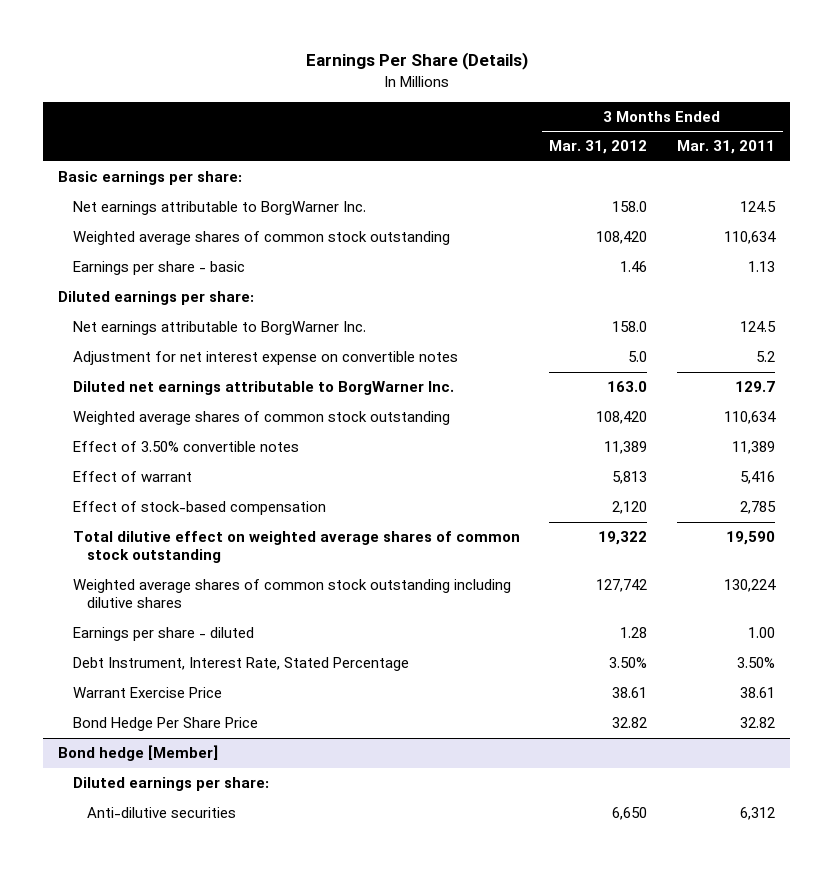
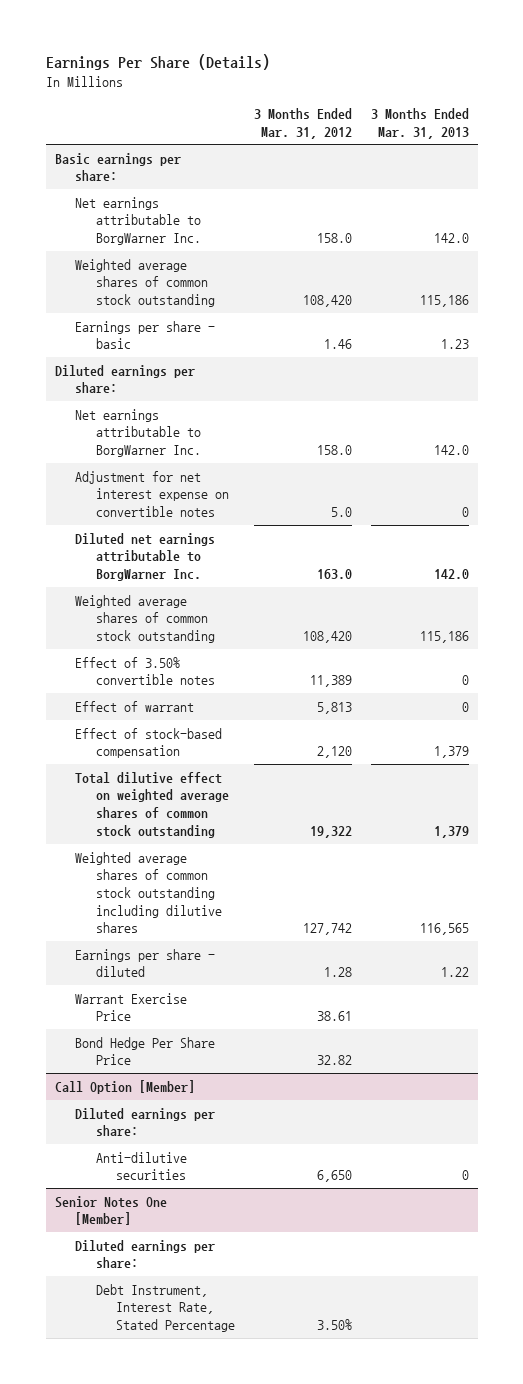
[677,140,776,155] Mar. 31, 2011 -> none
none -> [370,107,469,139] 3 Months Ended Mar. 31, 2013
[72,657,409,672] Debt Instrument, Interest Rate, Stated Percentage -> none
[58,745,219,762] Bond hedge [Member] -> none
none -> [54,1079,195,1094] Call Option [Member]
none -> [54,1195,167,1226] Senior Notes One [Member]
none -> [75,1239,216,1269] Diluted earnings per share:
none -> [95,1283,236,1333] Debt Instrument, Interest Rate, Stated Percentage

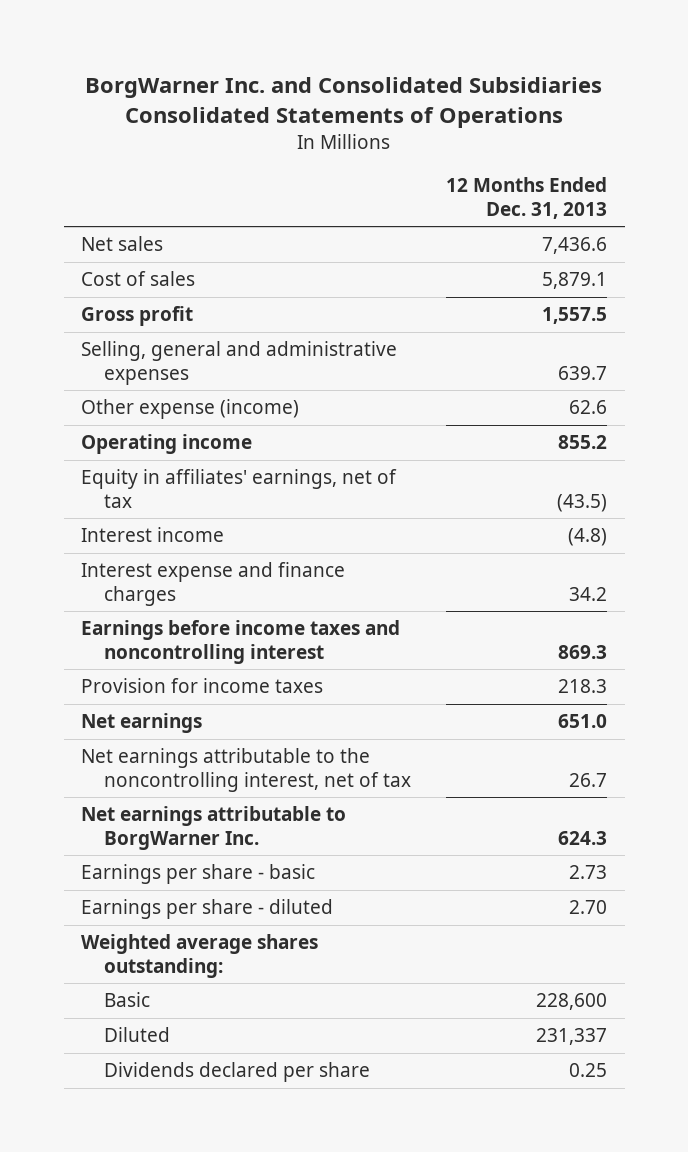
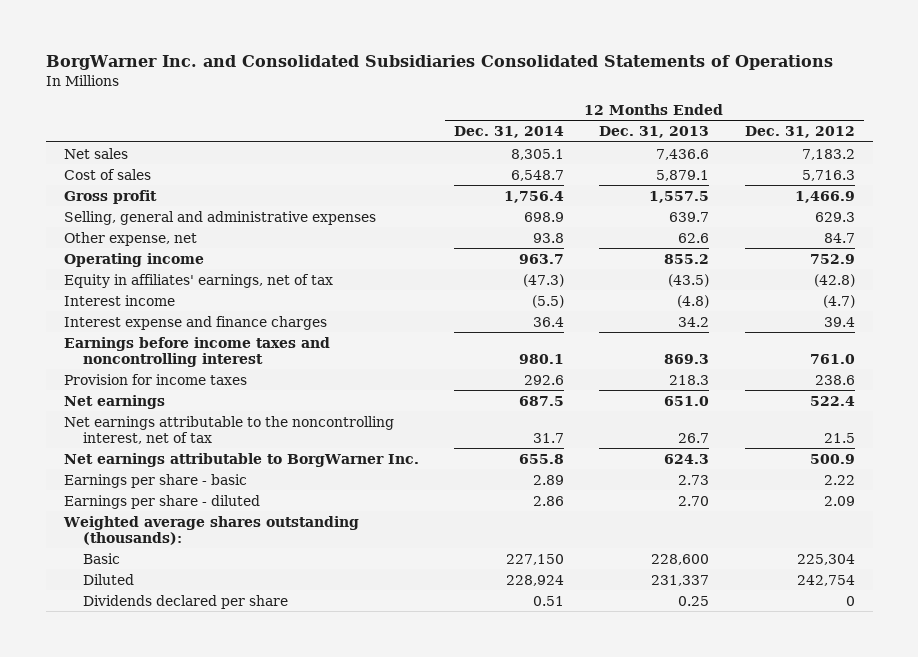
none -> [453,126,564,139] Dec. 31, 2014
none -> [744,126,855,139] Dec. 31, 2012
[81,399,300,420] Other expense (income) -> [63,231,197,246] Other expense, net
[81,934,319,978] Weighted average shares outstanding: -> [62,515,359,545] Weighted average shares outstanding (thousands):

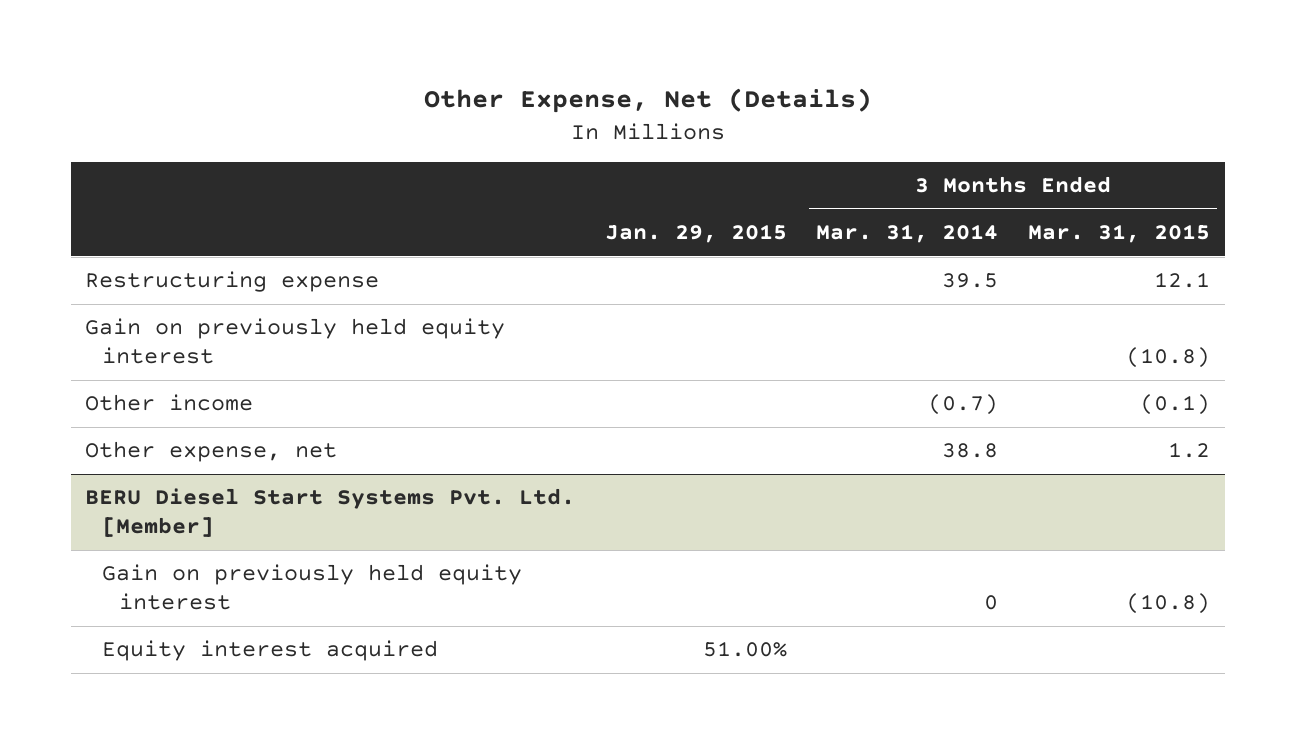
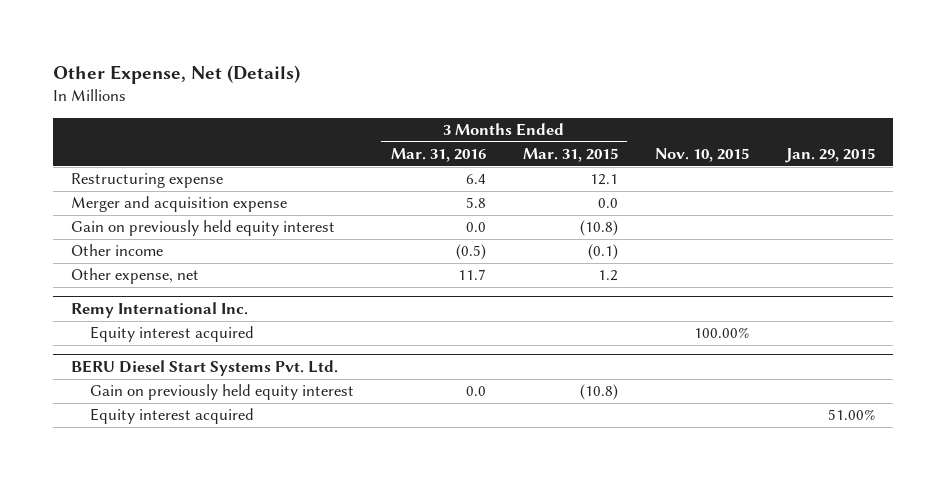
[816,224,999,244] Mar. 31, 2014 -> none
none -> [390,148,486,163] Mar. 31, 2016
none -> [654,148,749,163] Nov. 10, 2015
none -> [71,196,288,213] Merger and acquisition expense
none -> [71,302,249,319] Remy International Inc.
none -> [89,326,254,343] Equity interest acquired
[85,488,576,538] BERU Diesel Start Systems Pvt. Ltd. [Member] -> [71,360,339,377] BERU Diesel Start Systems Pvt. Ltd.

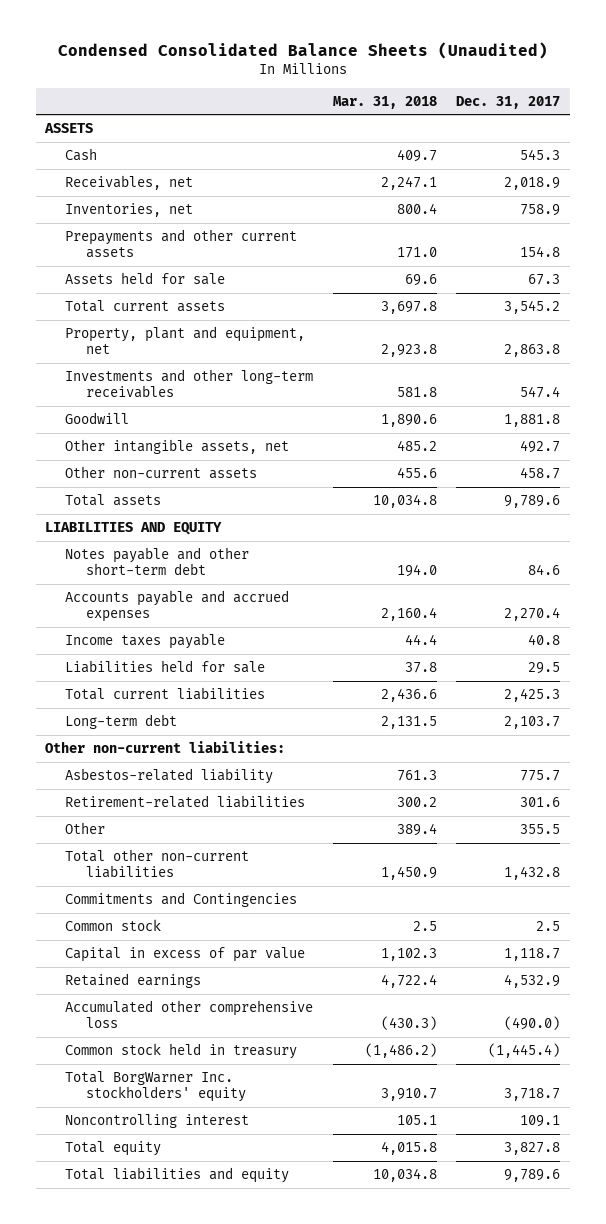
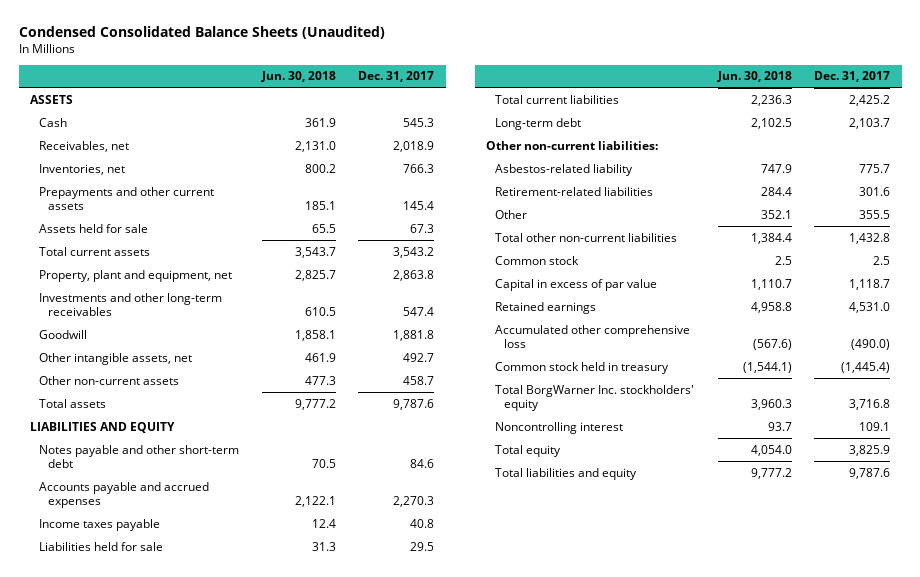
[332,95,437,109] Mar. 31, 2018 -> none
none -> [260,71,336,83] Jun. 30, 2018
[520,204,561,217] 758.9 -> [403,163,435,173] 766.3
[520,246,561,258] 154.8 -> [403,200,435,210] 145.4
[504,300,561,315] 3,545.2 -> [393,246,435,258] 3,543.2
[504,495,561,509] 9,789.6 -> [393,398,435,410] 9,787.6
[504,607,561,622] 2,270.4 -> [393,495,435,507] 2,270.3
[504,688,561,703] 2,425.3 -> [849,94,891,106] 2,425.2
[65,892,298,908] Commitments and Contingencies -> none
[504,974,561,989] 4,532.9 -> [849,301,891,313] 4,531.0
[504,1088,561,1102] 3,718.7 -> [849,398,891,410] 3,716.8
[504,1142,561,1156] 3,827.8 -> [849,444,891,456] 3,825.9
[504,1169,561,1183] 9,789.6 -> [849,467,891,479] 9,787.6

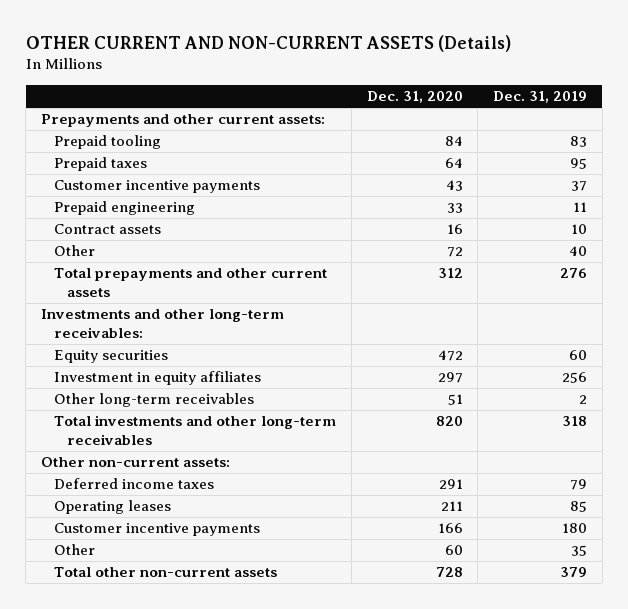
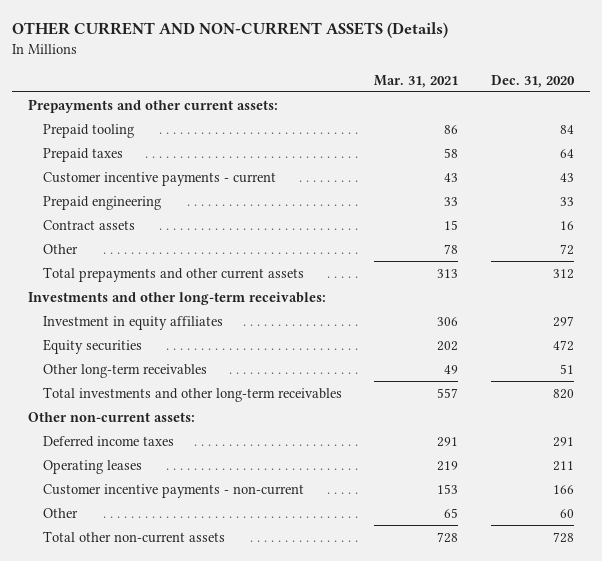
[492,90,587,103] Dec. 31, 2019 -> none
none -> [374,74,459,88] Mar. 31, 2021
[54,180,261,194] Customer incentive payments -> [42,171,276,186] Customer incentive payments - current
[54,350,169,364] Equity securities -> [42,338,142,354] Equity securities
[54,523,261,537] Customer incentive payments -> [42,483,304,498] Customer incentive payments - non-current

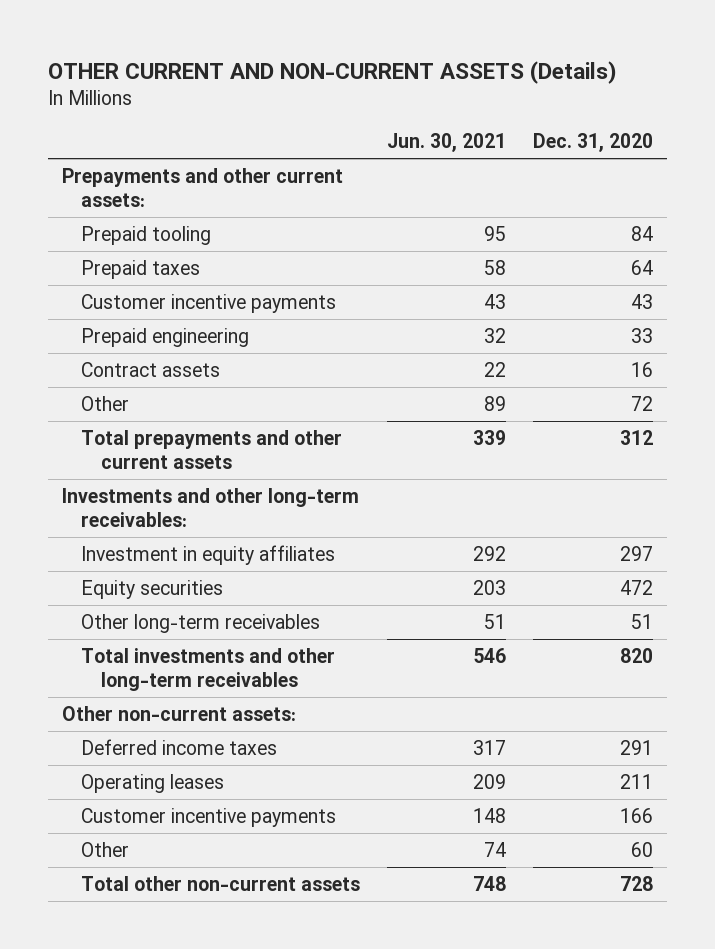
[374,74,459,88] Mar. 31, 2021 -> none
none -> [387,133,507,153] Jun. 30, 2021
[42,171,276,186] Customer incentive payments - current -> [81,293,337,313] Customer incentive payments
[42,483,304,498] Customer incentive payments - non-current -> [81,807,337,827] Customer incentive payments

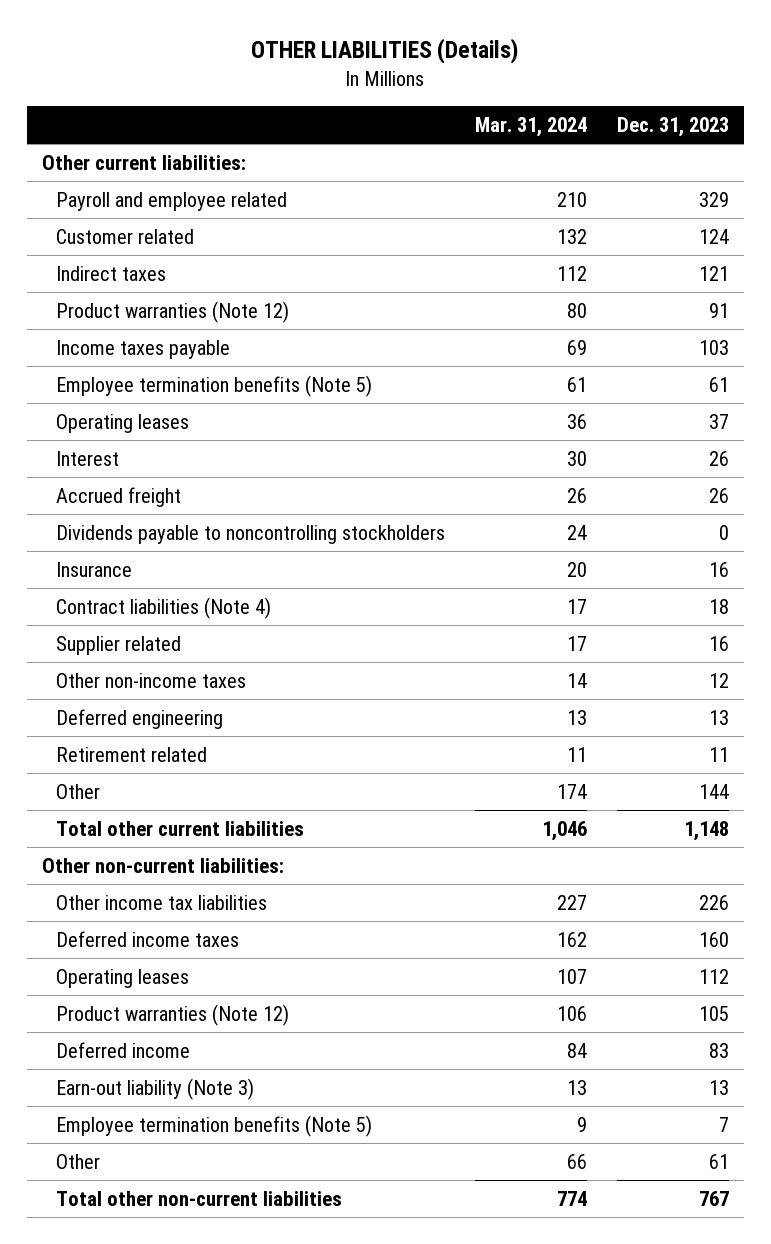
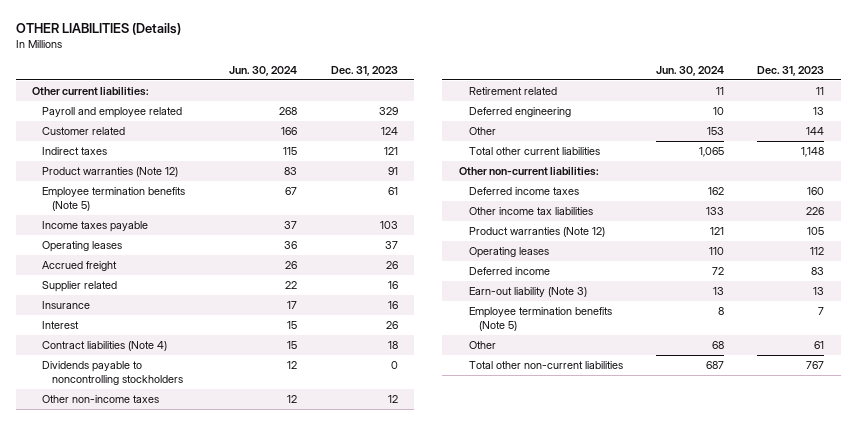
[475,117,588,138] Mar. 31, 2024 -> none
none -> [229,65,298,76] Jun. 30, 2024
[56,339,231,359] Income taxes payable -> [42,221,149,233] Income taxes payable
[56,635,182,655] Supplier related -> [42,281,118,293] Supplier related
[56,450,120,466] Interest -> [42,321,80,330] Interest
[56,524,446,544] Dividends payable to noncontrolling stockholders -> [42,361,184,386] Dividends payable to noncontrolling stockholders
[56,708,224,729] Deferred engineering -> [468,107,571,118] Deferred engineering
[56,894,268,910] Other income tax liabilities -> [468,207,593,216] Other income tax liabilities
[56,968,190,988] Operating leases -> [468,247,549,259] Operating leases

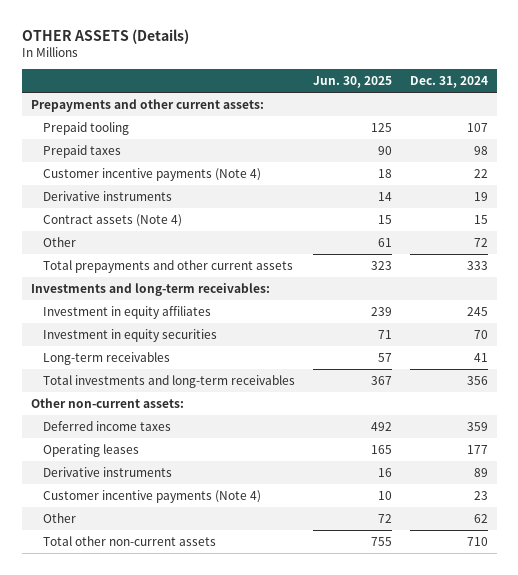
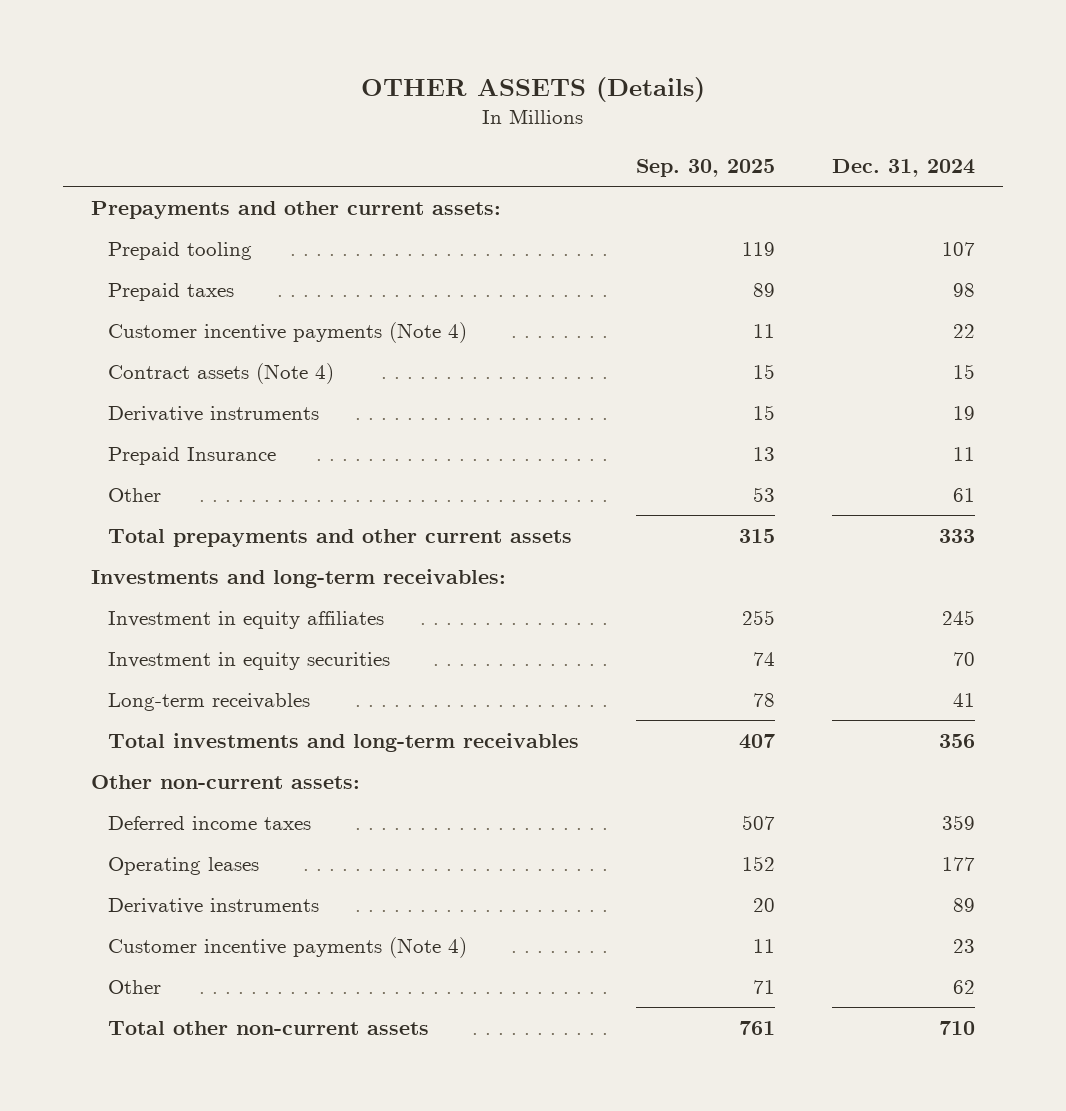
[312,76,392,89] Jun. 30, 2025 -> none
none -> [635,159,775,178] Sep. 30, 2025
[42,190,172,201] Derivative instruments -> [108,405,320,422] Derivative instruments
none -> [108,446,277,465] Prepaid Insurance
[473,237,488,247] 72 -> [952,487,975,502] 61

